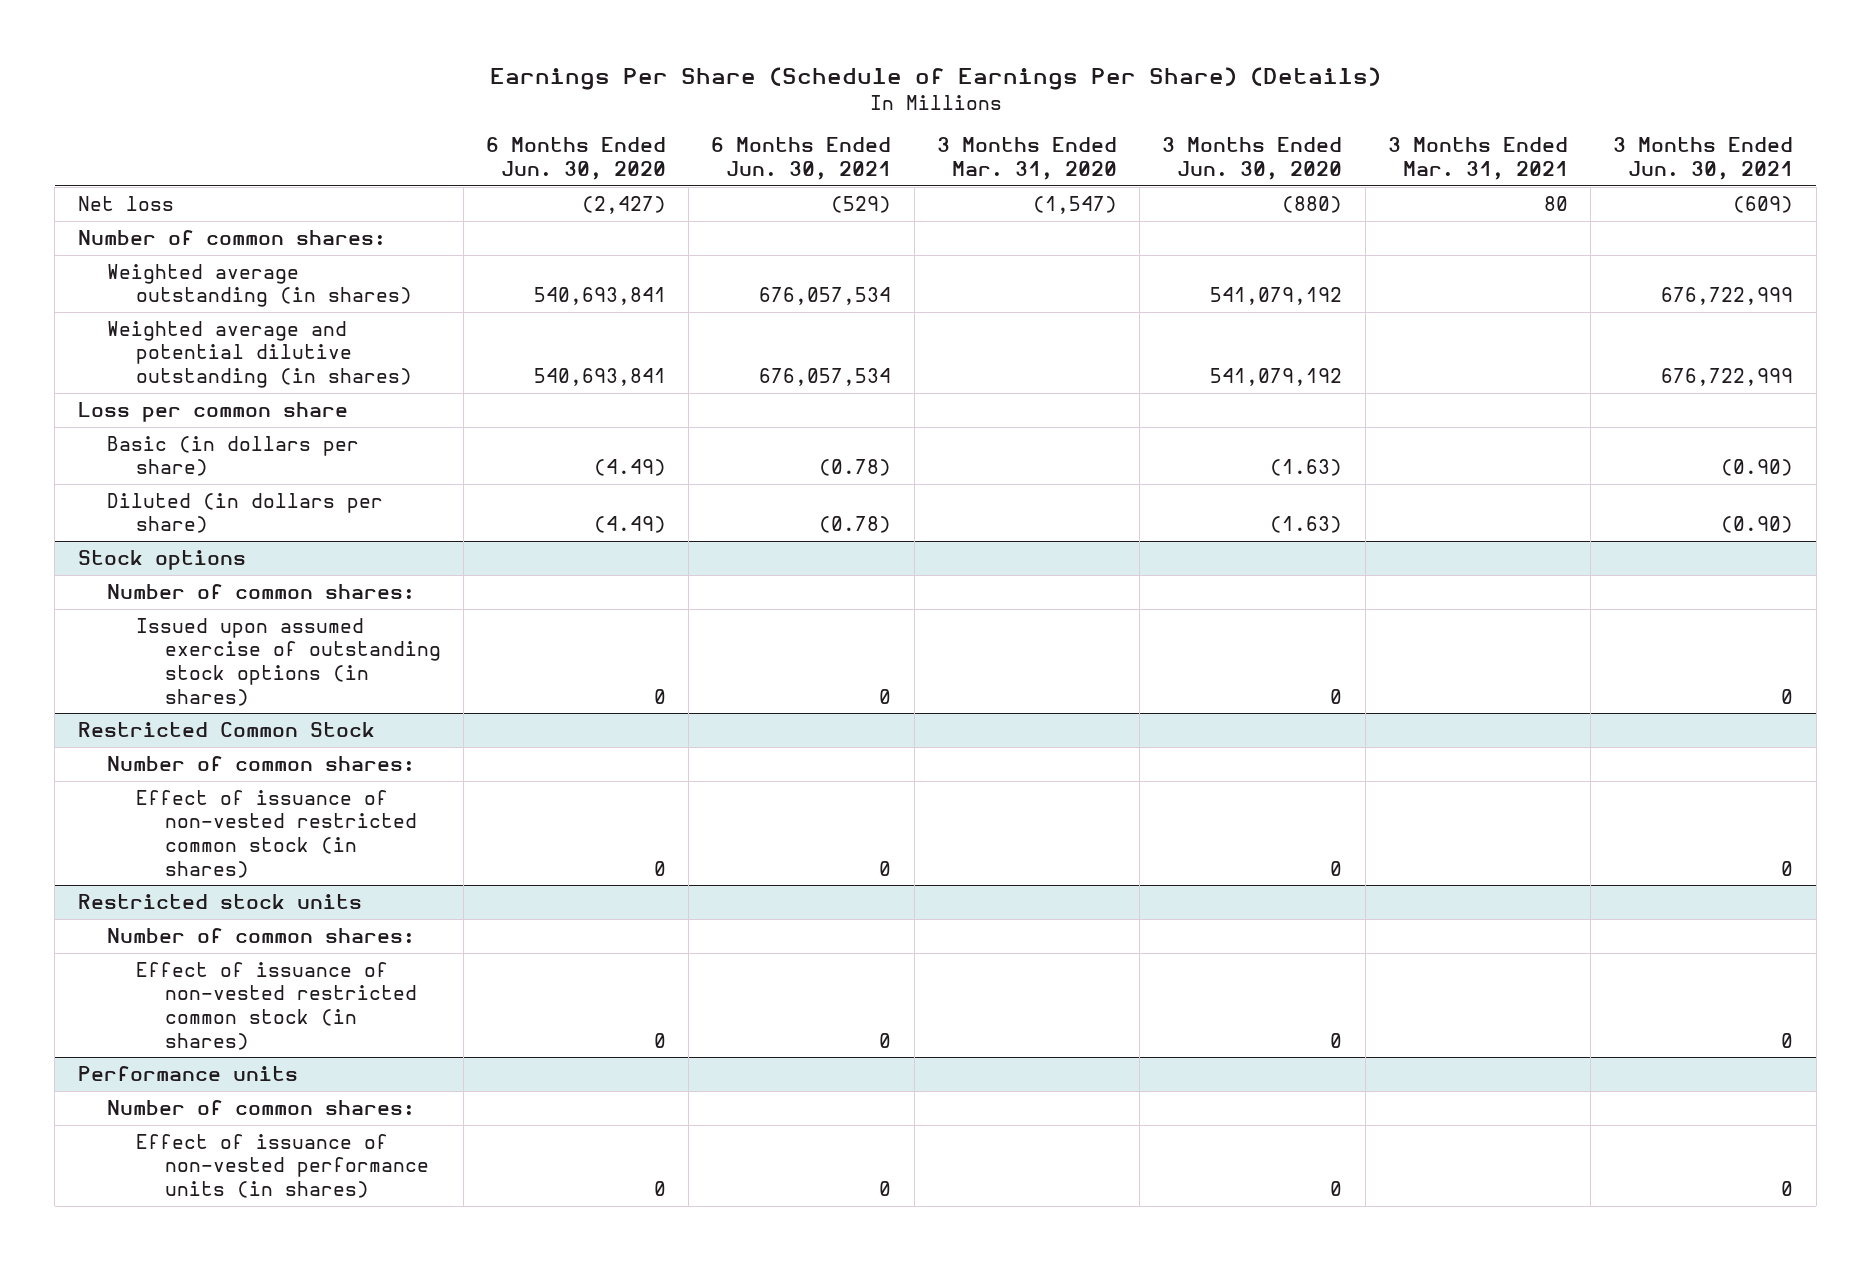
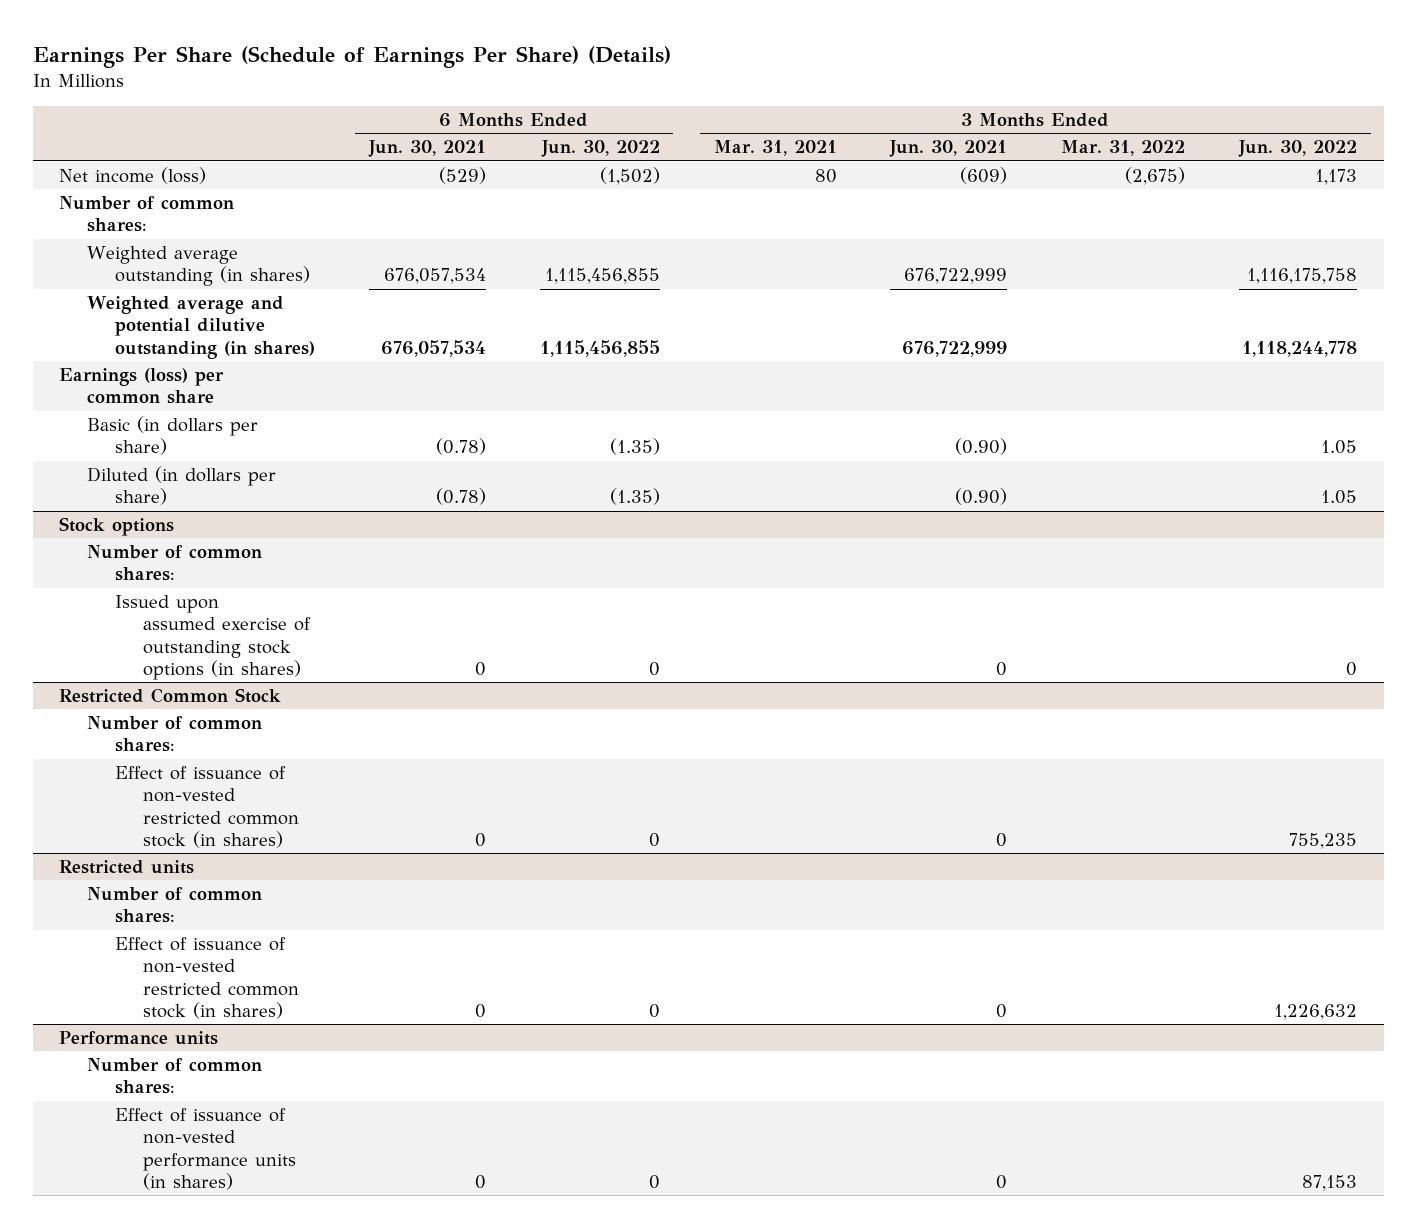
[486,137,667,180] 6 Months Ended Jun. 30, 2020 -> none
[936,137,1117,180] 3 Months Ended Mar. 31, 2020 -> none
[1162,137,1343,180] 3 Months Ended Jun. 30, 2020 -> none
none -> [540,140,660,158] Jun. 30, 2022
none -> [1061,140,1186,157] Mar. 31, 2022
none -> [1238,140,1358,158] Jun. 30, 2022
[77,195,174,211] Net loss -> [59,167,207,185] Net income (loss)
[77,401,348,422] Loss per common share -> [59,368,225,405] Earnings (loss) per common share
[77,893,362,909] Restricted stock units -> [59,860,195,875] Restricted units

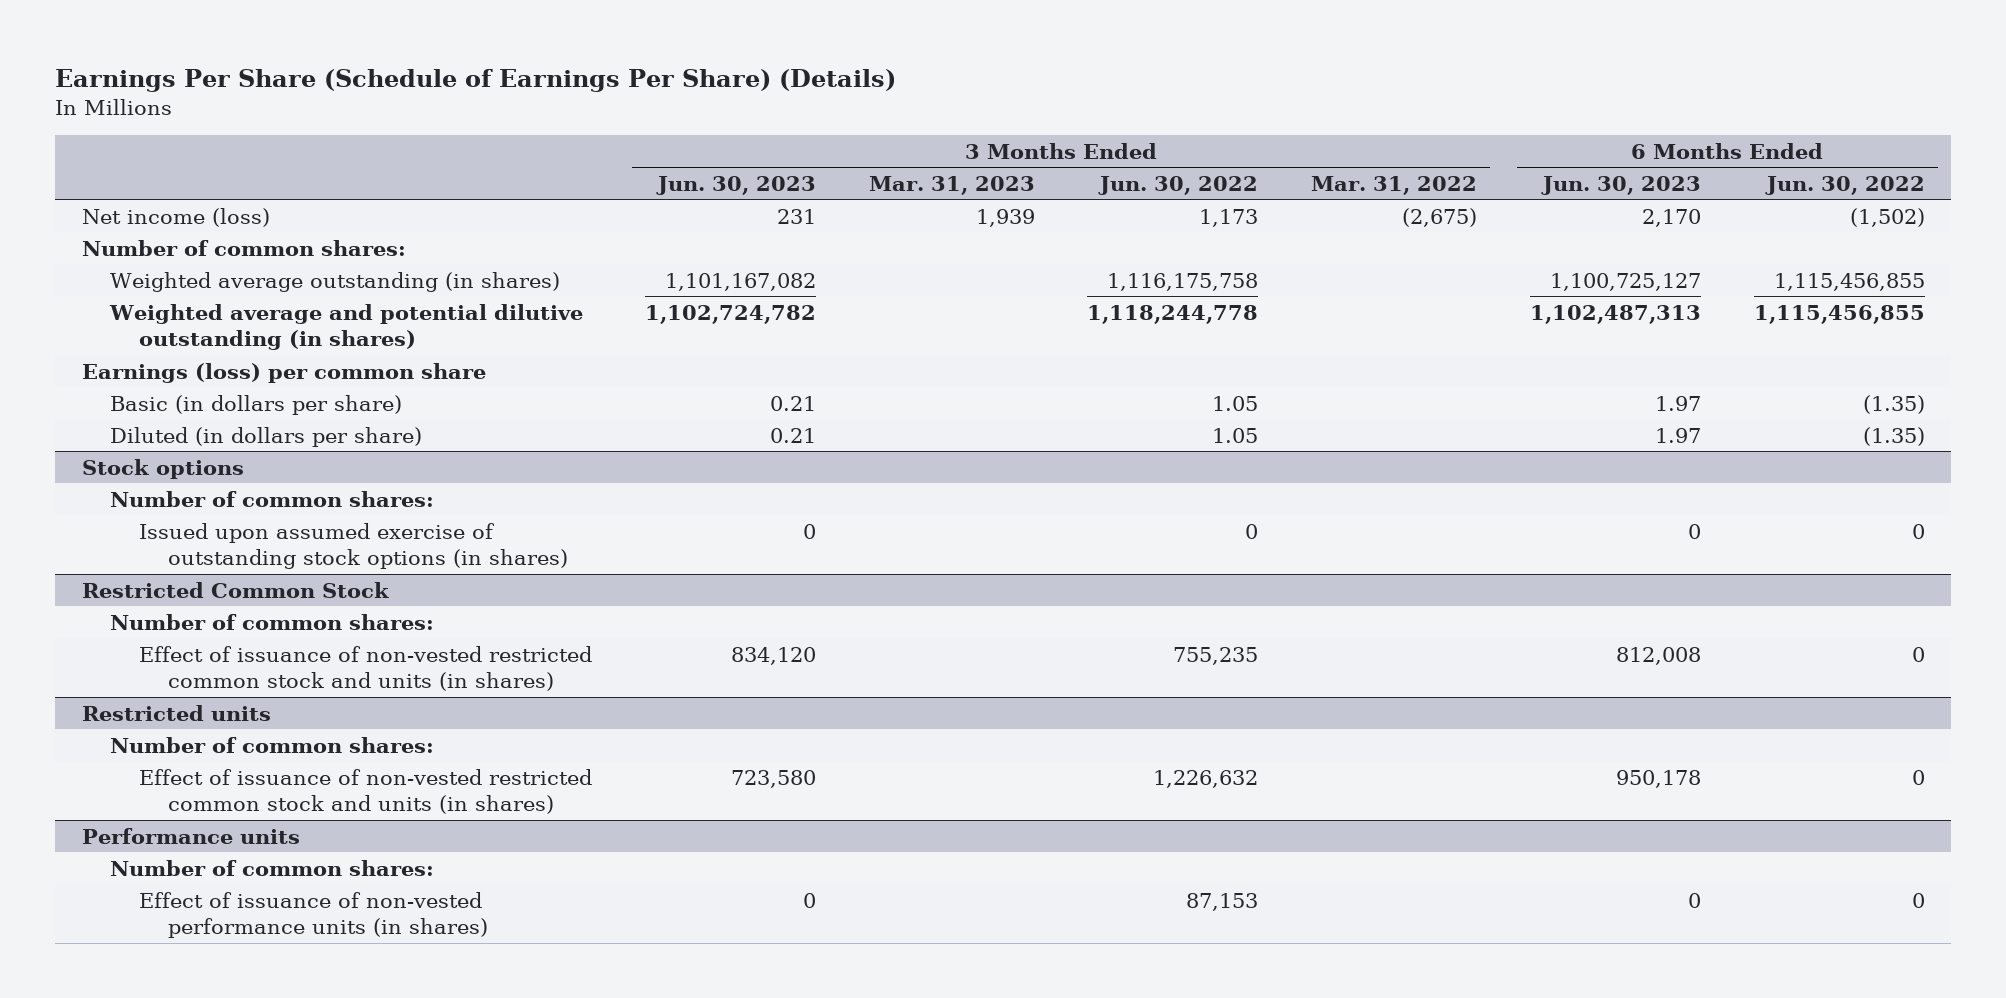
[367,140,486,158] Jun. 30, 2021 -> none
[713,140,837,157] Mar. 31, 2021 -> none
[889,140,1008,158] Jun. 30, 2021 -> none
none -> [655,175,816,195] Jun. 30, 2023
none -> [868,175,1035,195] Mar. 31, 2023
none -> [1540,175,1701,195] Jun. 30, 2023
[114,766,299,849] Effect of issuance of non-vested restricted common stock (in shares) -> [139,645,593,692] Effect of issuance of non-vested restricted common stock and units (in shares)
[114,937,299,1020] Effect of issuance of non-vested restricted common stock (in shares) -> [139,768,593,815] Effect of issuance of non-vested restricted common stock and units (in shares)

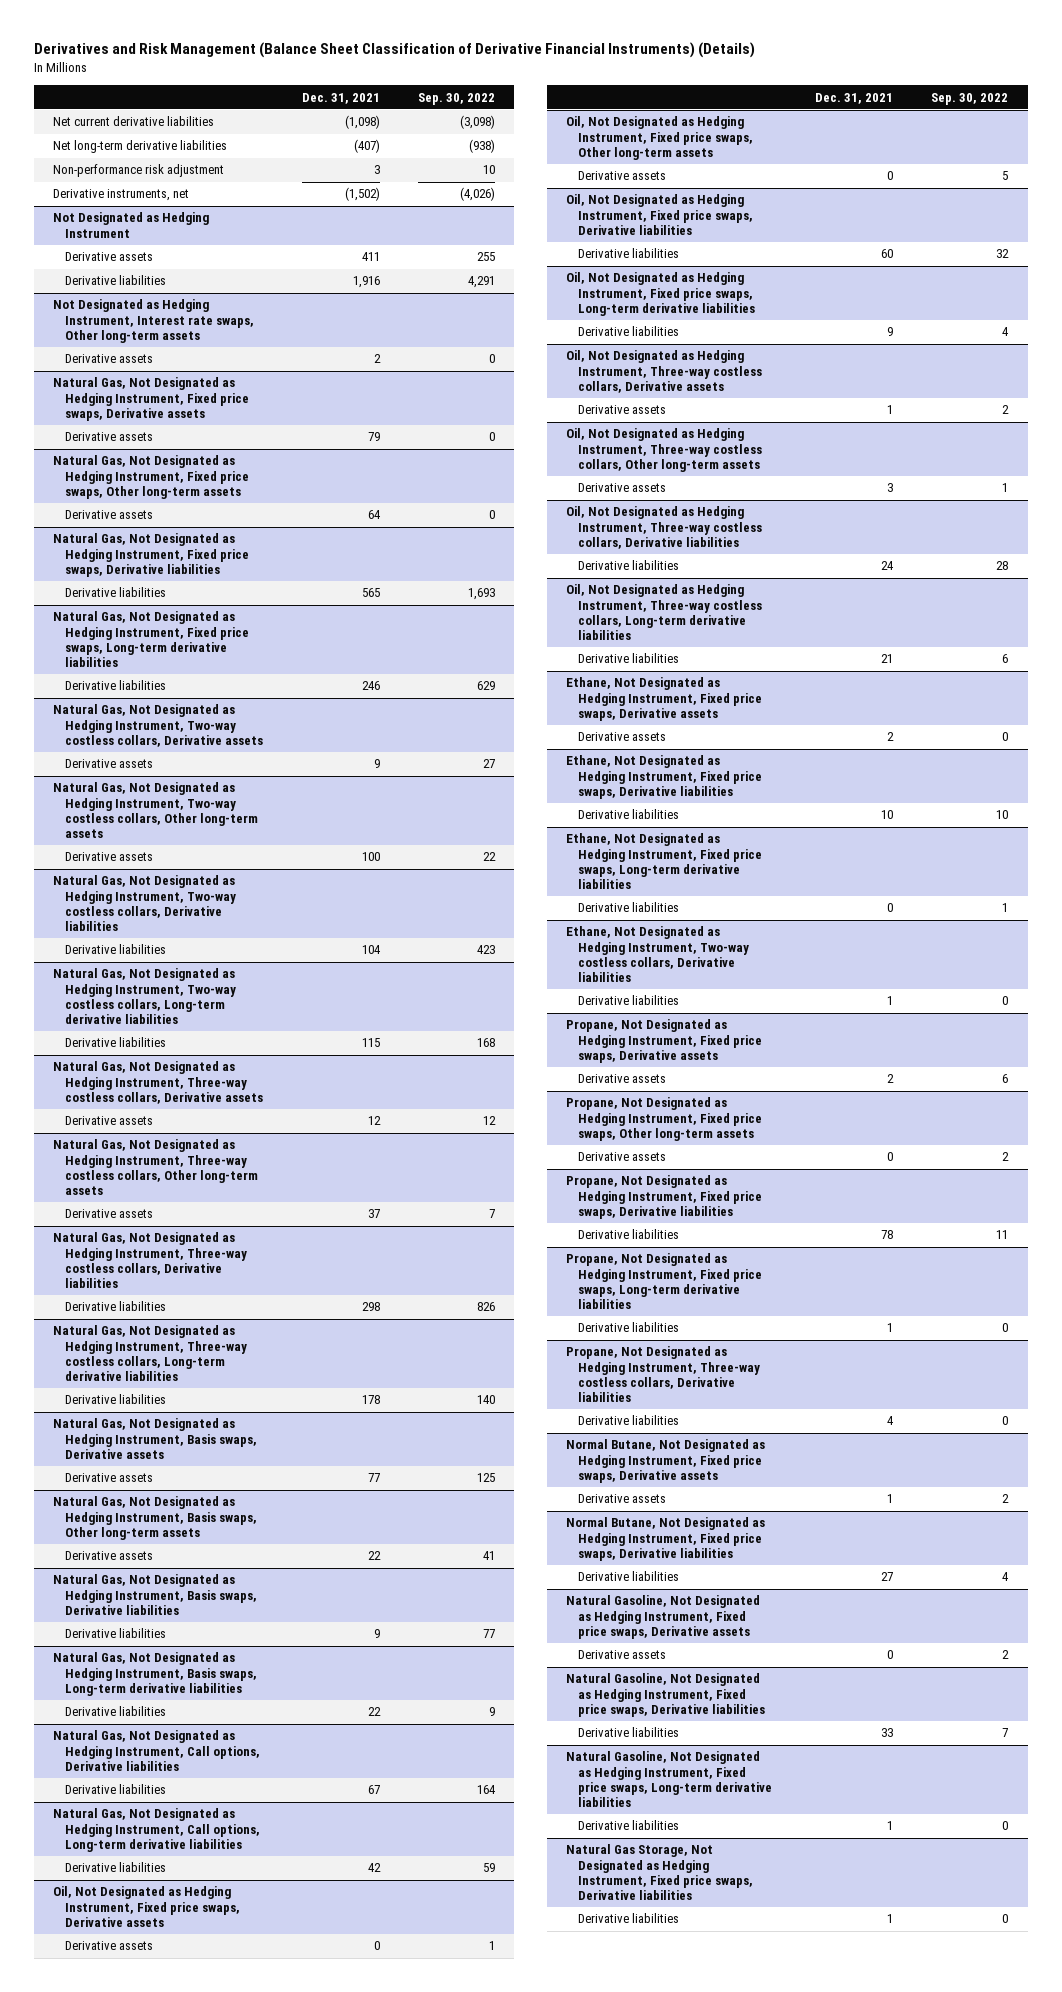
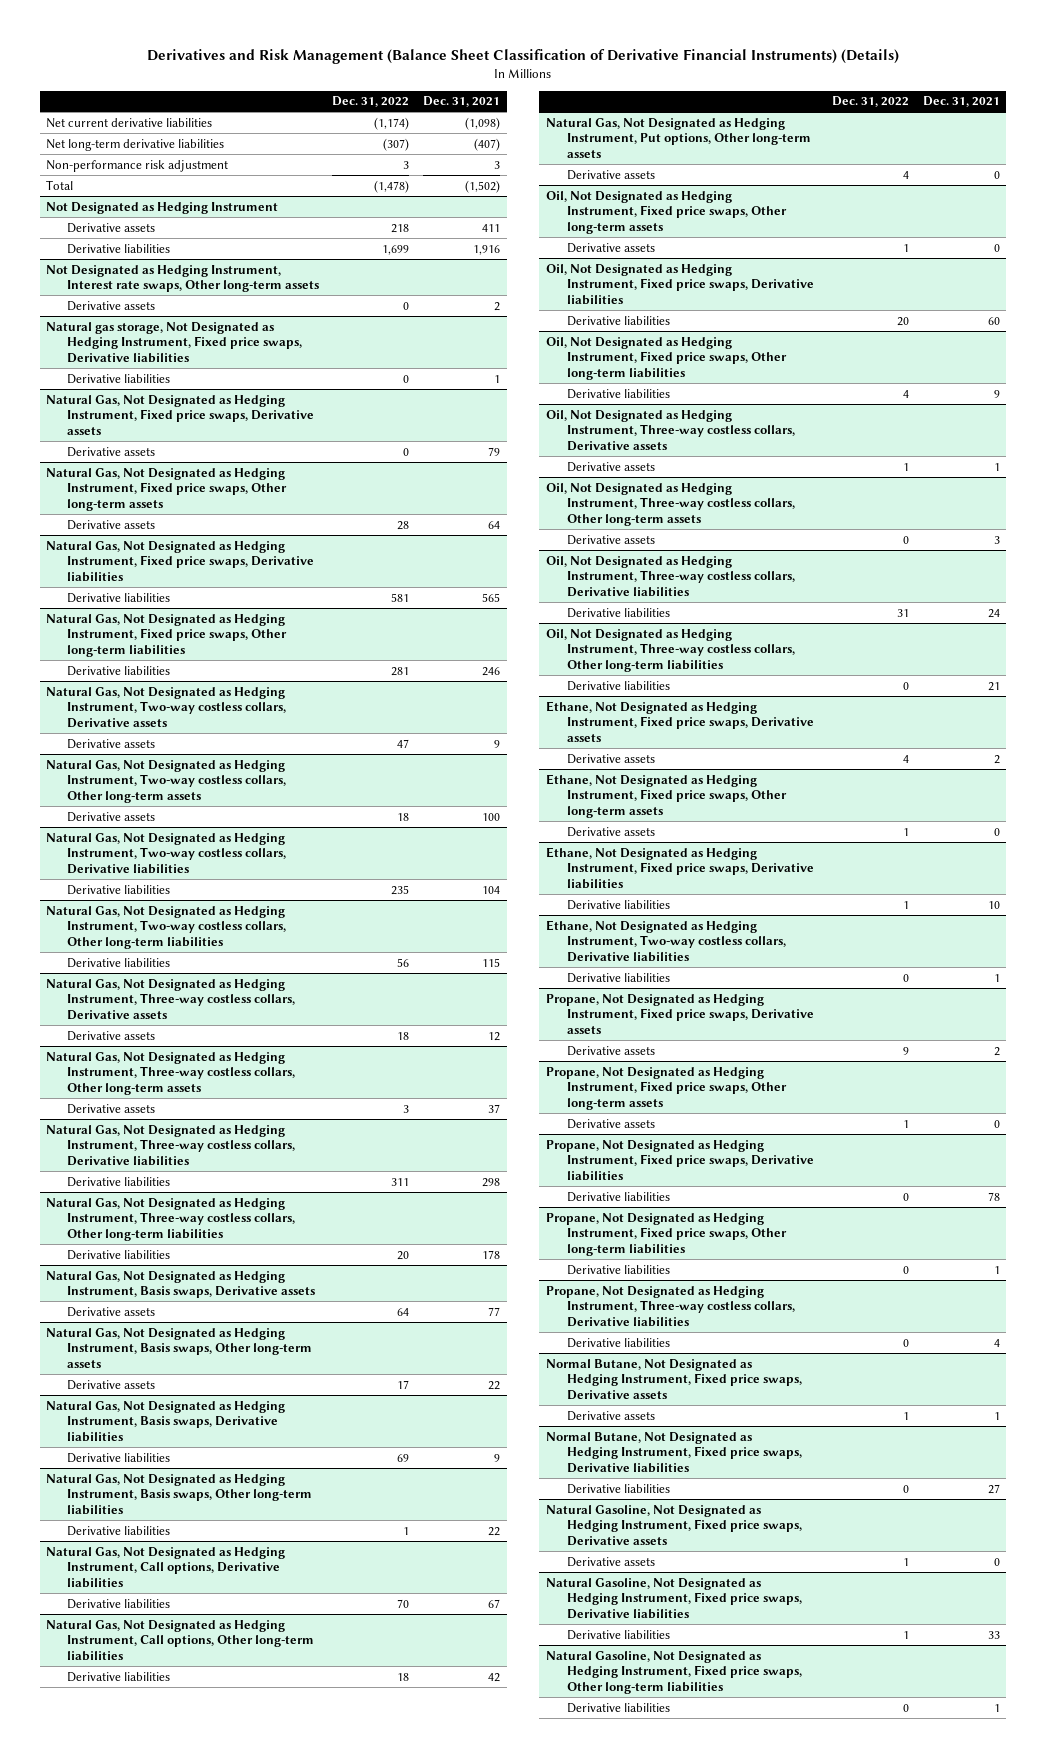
[418,92,496,105] Sep. 30, 2022 -> none
none -> [332,96,410,108] Dec. 31, 2022
[53,189,190,202] Derivative instruments, net -> [46,179,74,190] Total
none -> [46,321,302,364] Natural gas storage, Not Designated as Hedging Instrument, Fixed price swaps, Derivative liabilities
none -> [66,373,170,384] Derivative liabilities
[53,611,250,668] Natural Gas, Not Designated as Hedging Instrument, Fixed price swaps, Long-term derivative liabilities -> [46,613,287,658] Natural Gas, Not Designated as Hedging Instrument, Fixed price swaps, Other long-term liabilities
[53,968,237,1025] Natural Gas, Not Designated as Hedging Instrument, Two-way costless collars, Long-term derivative liabilities -> [46,905,286,950] Natural Gas, Not Designated as Hedging Instrument, Two-way costless collars, Other long-term liabilities
[53,1325,248,1382] Natural Gas, Not Designated as Hedging Instrument, Three-way costless collars, Long-term derivative liabilities -> [46,1197,295,1242] Natural Gas, Not Designated as Hedging Instrument, Three-way costless collars, Other long-term liabilities
[53,1652,258,1697] Natural Gas, Not Designated as Hedging Instrument, Basis swaps, Long-term derivative liabilities -> [46,1473,312,1516] Natural Gas, Not Designated as Hedging Instrument, Basis swaps, Other long-term liabilities
[53,1808,261,1853] Natural Gas, Not Designated as Hedging Instrument, Call options, Long-term derivative liabilities -> [46,1619,314,1662] Natural Gas, Not Designated as Hedging Instrument, Call options, Other long-term liabilities
[53,1886,241,1928] Oil, Not Designated as Hedging Instrument, Fixed price swaps, Derivative assets -> none
none -> [546,117,811,159] Natural Gas, Not Designated as Hedging Instrument, Put options, Other long-term assets
[566,272,756,317] Oil, Not Designated as Hedging Instrument, Fixed price swaps, Long-term derivative liabilities -> [546,336,787,381] Oil, Not Designated as Hedging Instrument, Fixed price swaps, Other long-term liabilities
[566,584,763,641] Oil, Not Designated as Hedging Instrument, Three-way costless collars, Long-term derivative liabilities -> [546,628,795,673] Oil, Not Designated as Hedging Instrument, Three-way costless collars, Other long-term liabilities
none -> [546,773,787,819] Ethane, Not Designated as Hedging Instrument, Fixed price swaps, Other long-term assets
none -> [566,826,655,837] Derivative assets
[566,833,763,890] Ethane, Not Designated as Hedging Instrument, Fixed price swaps, Long-term derivative liabilities -> none
[578,902,680,913] Derivative liabilities -> none
[566,1253,763,1310] Propane, Not Designated as Hedging Instrument, Fixed price swaps, Long-term derivative liabilities -> [546,1212,787,1257] Propane, Not Designated as Hedging Instrument, Fixed price swaps, Other long-term liabilities
[578,1820,680,1831] Derivative liabilities -> none
[566,1844,754,1901] Natural Gas Storage, Not Designated as Hedging Instrument, Fixed price swaps, Derivative liabilities -> none
[566,1751,773,1808] Natural Gasoline, Not Designated as Hedging Instrument, Fixed price swaps, Long-term derivative liabilities -> [546,1650,802,1695] Natural Gasoline, Not Designated as Hedging Instrument, Fixed price swaps, Other long-term liabilities

